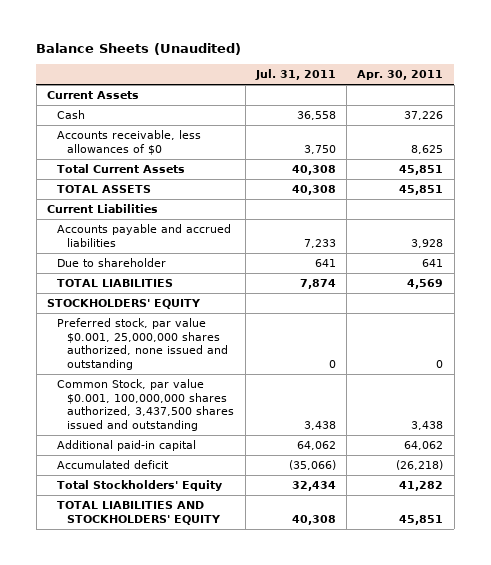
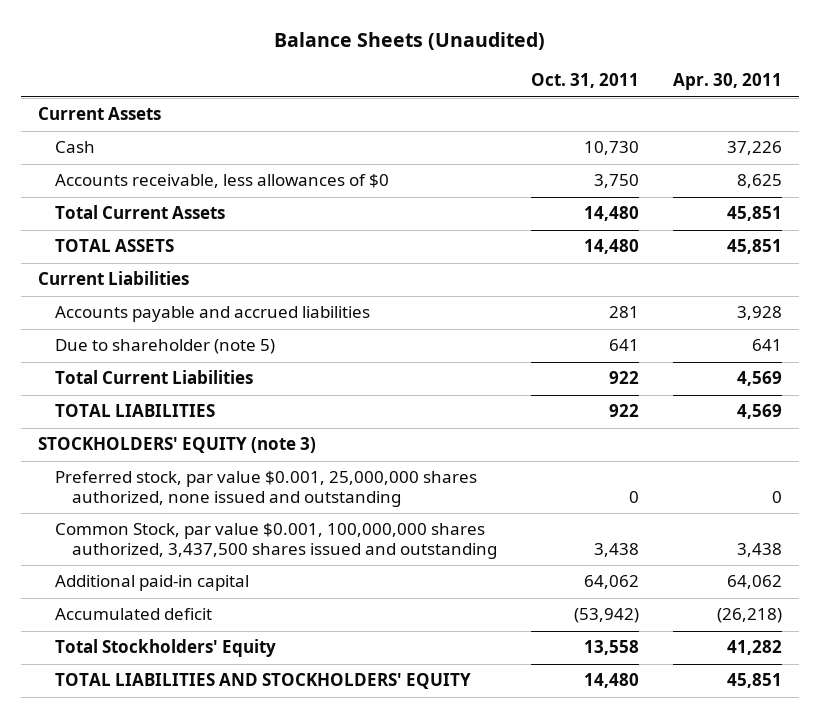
[254,69,336,81] Jul. 31, 2011 -> none
none -> [530,73,639,89] Oct. 31, 2011
[57,257,167,267] Due to shareholder -> [54,339,275,355] Due to shareholder (note 5)
none -> [54,370,253,385] Total Current Liabilities
[47,298,202,309] STOCKHOLDERS' EQUITY -> [38,437,317,454] STOCKHOLDERS' EQUITY (note 3)

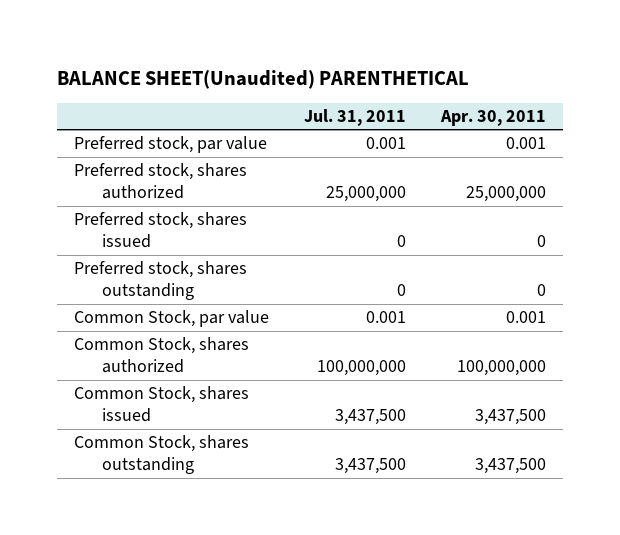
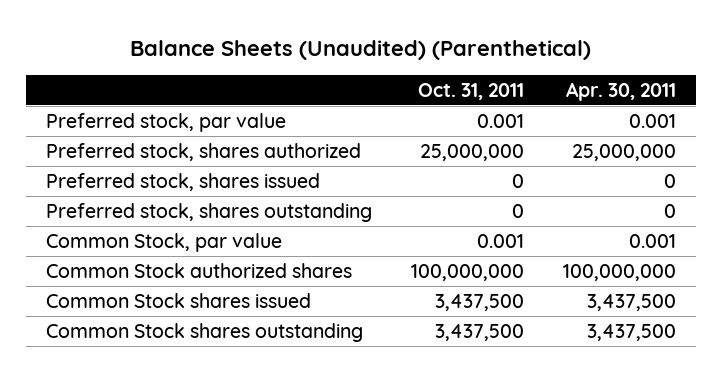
[57,69,470,89] BALANCE SHEET(Unaudited) PARENTHETICAL -> [129,39,591,60] Balance Sheets (Unaudited) (Parenthetical)
[304,108,407,126] Jul. 31, 2011 -> none
none -> [417,82,524,100] Oct. 31, 2011
[74,337,250,374] Common Stock, shares authorized -> [45,262,352,278] Common Stock authorized shares
[74,386,250,423] Common Stock, shares issued -> [45,292,311,308] Common Stock shares issued
[74,435,250,475] Common Stock, shares outstanding -> [45,322,363,342] Common Stock shares outstanding

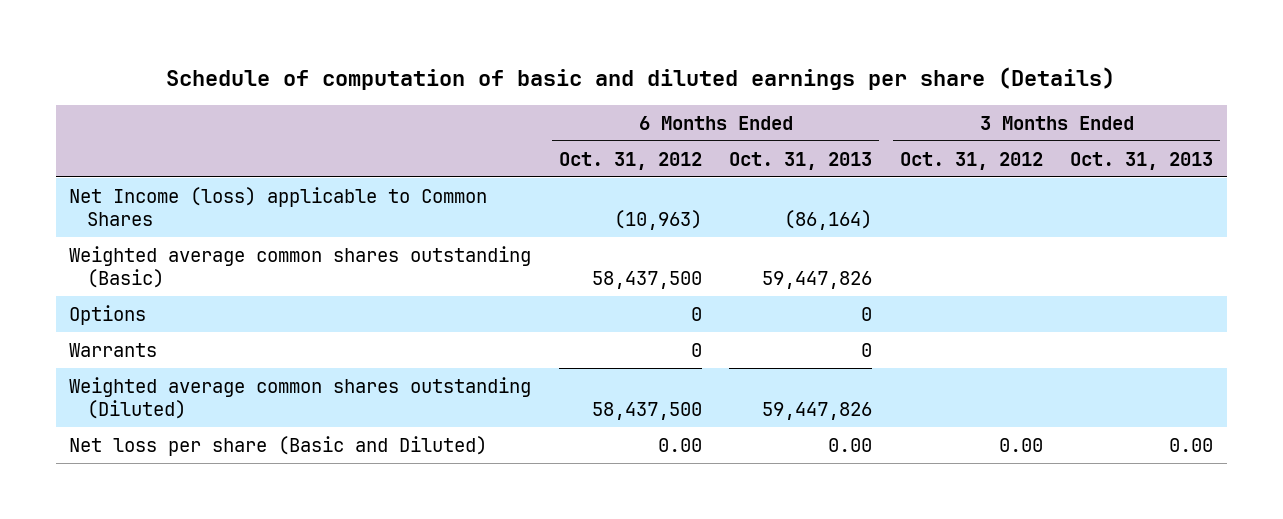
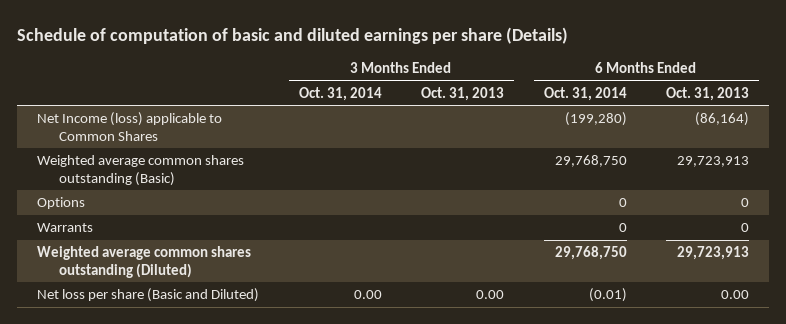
[558,151,702,170] Oct. 31, 2012 -> none
[899,151,1043,170] Oct. 31, 2012 -> none
none -> [298,86,382,101] Oct. 31, 2014
none -> [543,86,627,101] Oct. 31, 2014
[762,270,873,289] 59,447,826 -> [677,156,750,168] 29,723,913
[762,401,873,420] 59,447,826 -> [677,246,750,261] 29,723,913

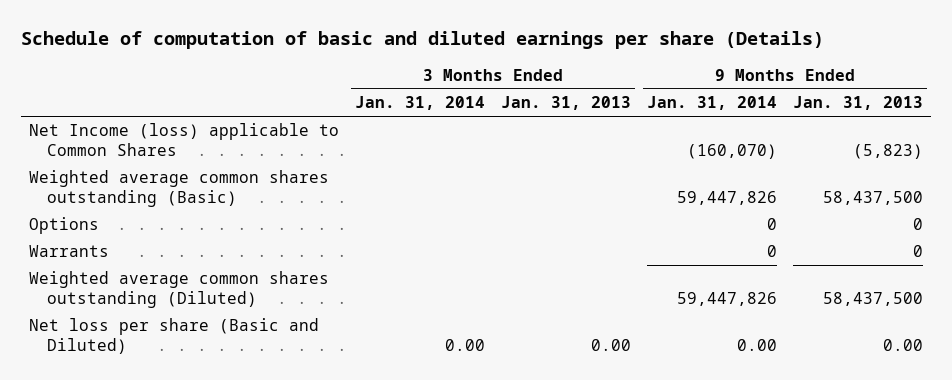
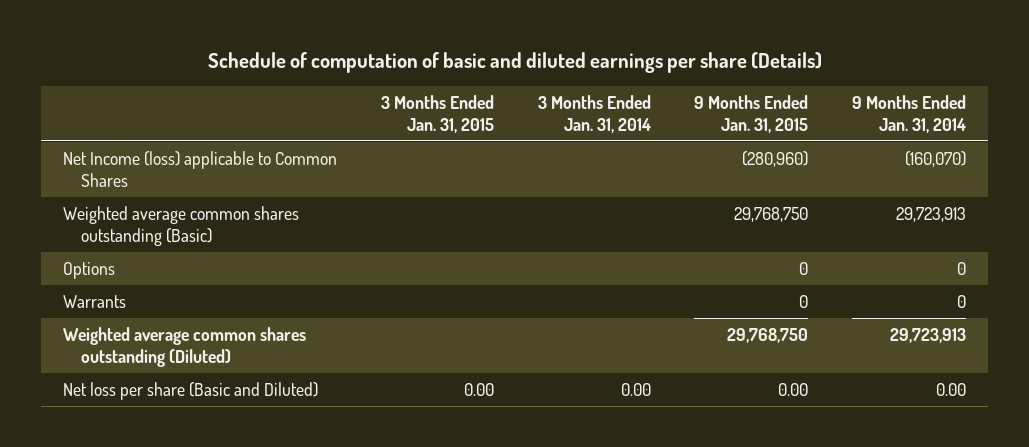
[500,96,631,111] Jan. 31, 2013 -> none
[793,96,924,111] Jan. 31, 2013 -> none
none -> [380,94,494,133] 3 Months Ended Jan. 31, 2015
none -> [694,94,809,133] 9 Months Ended Jan. 31, 2015
[677,190,778,205] 59,447,826 -> [896,206,967,222] 29,723,913
[677,291,778,306] 59,447,826 -> [890,327,967,343] 29,723,913

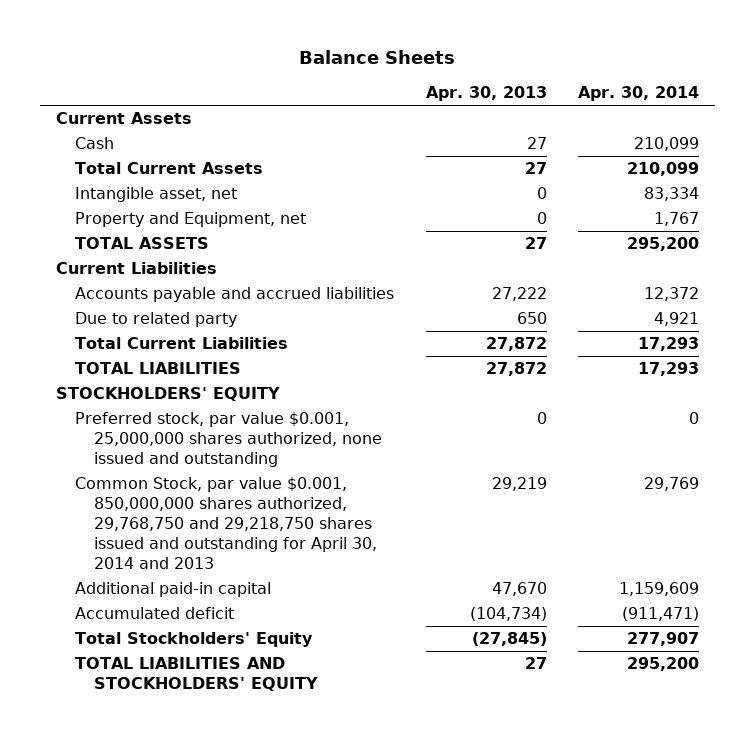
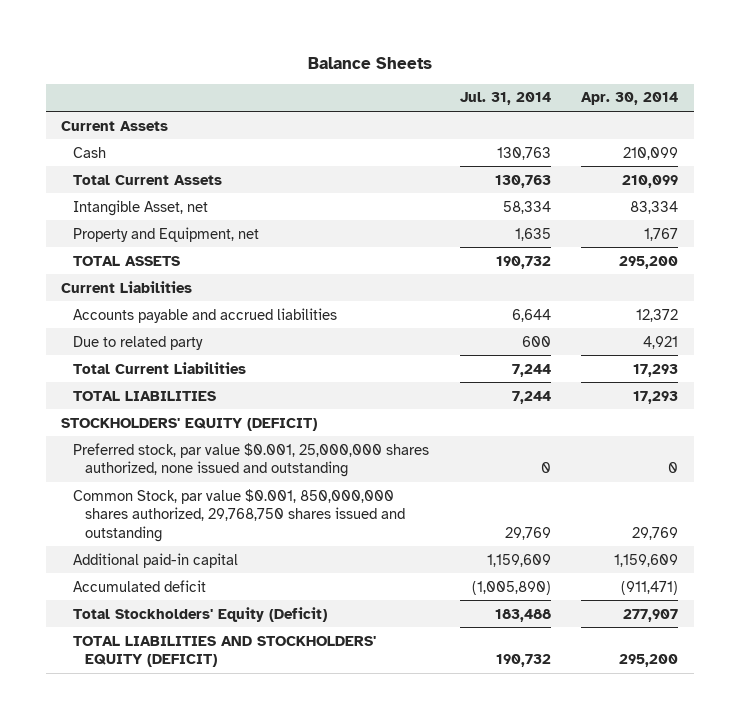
[425,86,547,102] Apr. 30, 2013 -> none
none -> [459,92,551,106] Jul. 31, 2014
[74,187,237,203] Intangible asset, net -> [73,199,209,216] Intangible Asset, net
[55,387,280,402] STOCKHOLDERS' EQUITY -> [61,417,318,431] STOCKHOLDERS' EQUITY (DEFICIT)
[74,477,378,570] Common Stock, par value $0.001, 850,000,000 shares authorized, 29,768,750 and 29,218,750 shares issued and outstanding for April 30, 2014 and 2013 -> [73,488,406,542] Common Stock, par value $0.001, 850,000,000 shares authorized, 29,768,750 shares issued and outstanding
[74,632,313,648] Total Stockholders' Equity -> [73,606,328,622] Total Stockholders' Equity (Deficit)
[74,657,319,692] TOTAL LIABILITIES AND STOCKHOLDERS' EQUITY -> [73,635,377,668] TOTAL LIABILITIES AND STOCKHOLDERS' EQUITY (DEFICIT)

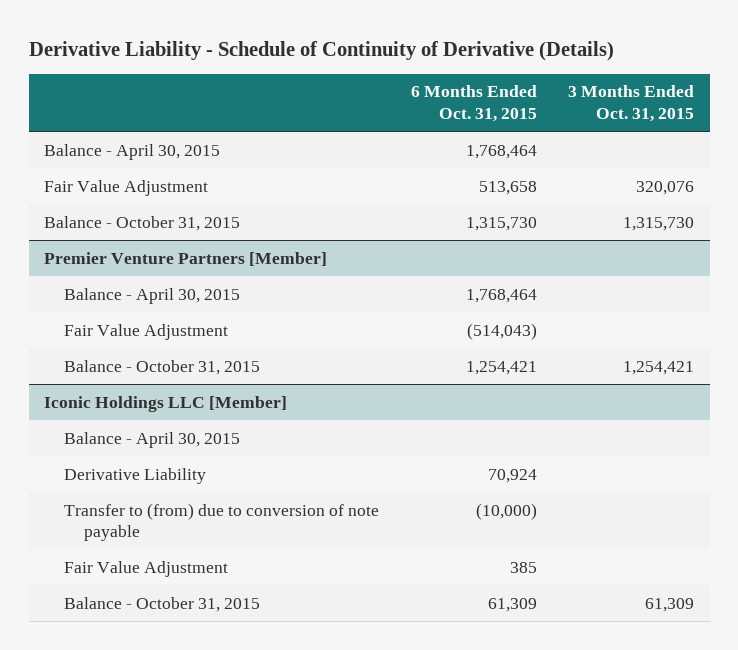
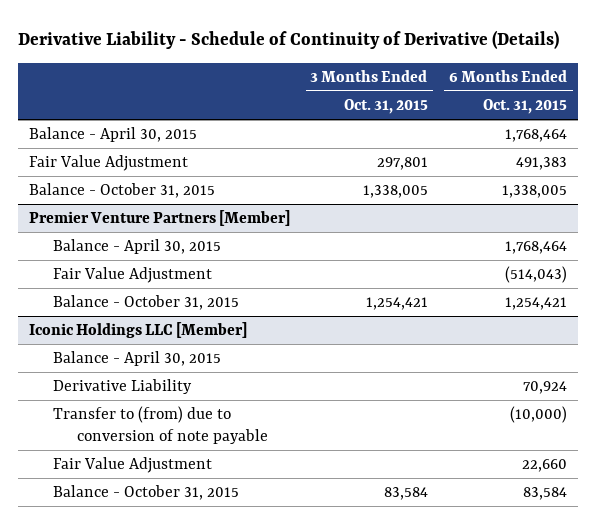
[478,180,537,195] 513,658 -> [516,157,568,171] 491,383
[635,180,694,195] 320,076 -> [376,157,428,171] 297,801
[465,216,537,231] 1,315,730 -> [502,185,568,199] 1,338,005
[622,216,694,231] 1,315,730 -> [362,185,428,199] 1,338,005
[509,561,537,573] 385 -> [522,459,568,473] 22,660
[487,597,537,612] 61,309 -> [523,487,568,501] 83,584
[644,597,694,612] 61,309 -> [383,487,428,501] 83,584

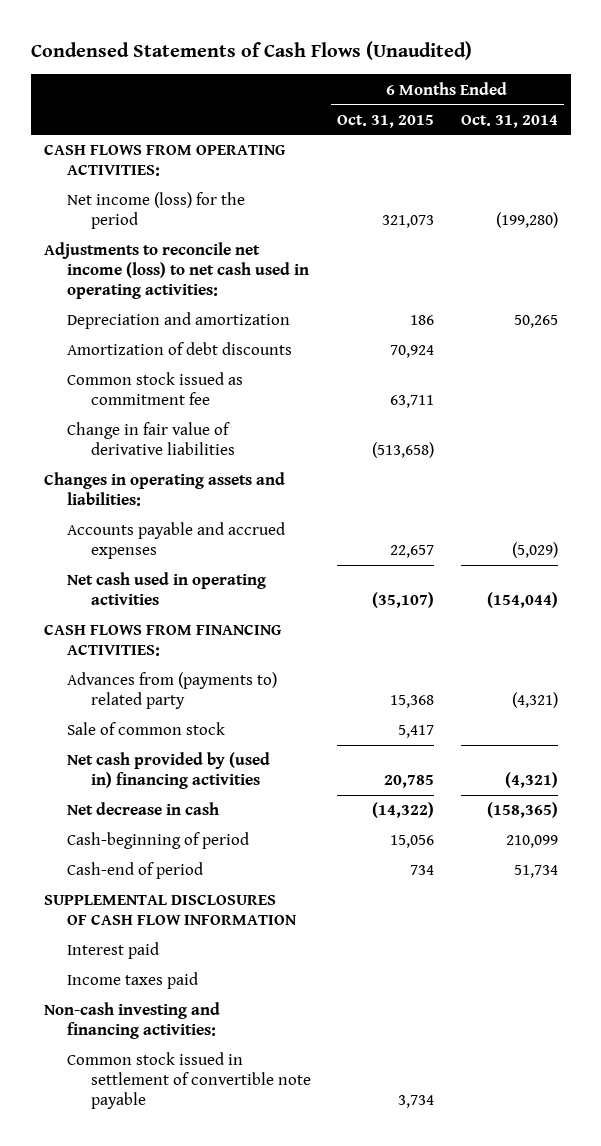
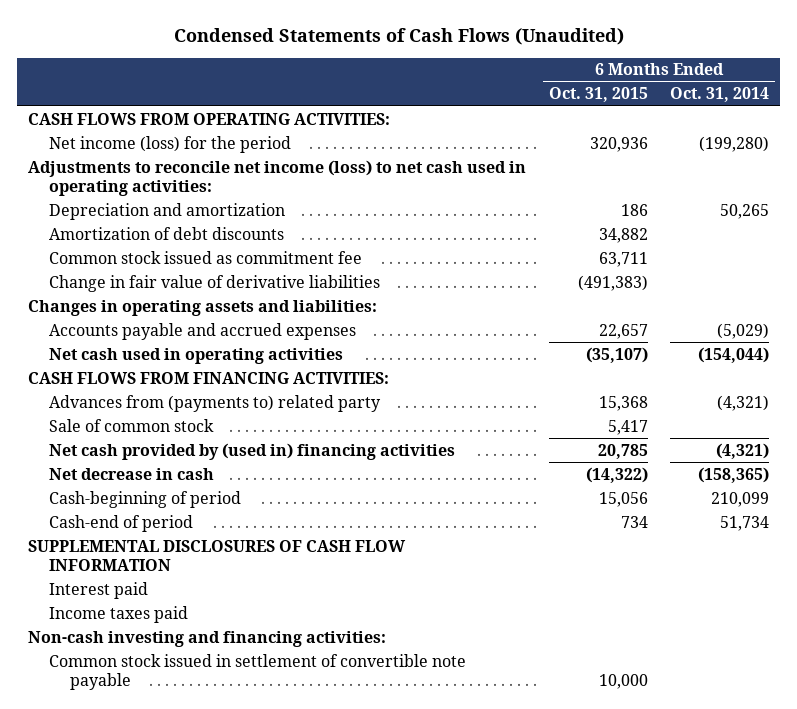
[382,215,435,229] 321,073 -> [589,136,648,152] 320,936
[390,345,435,359] 70,924 -> [598,227,648,243] 34,882
[372,442,435,459] (513,658) -> [577,274,648,291] (491,383)
[398,1094,435,1108] 3,734 -> [598,673,648,689] 10,000

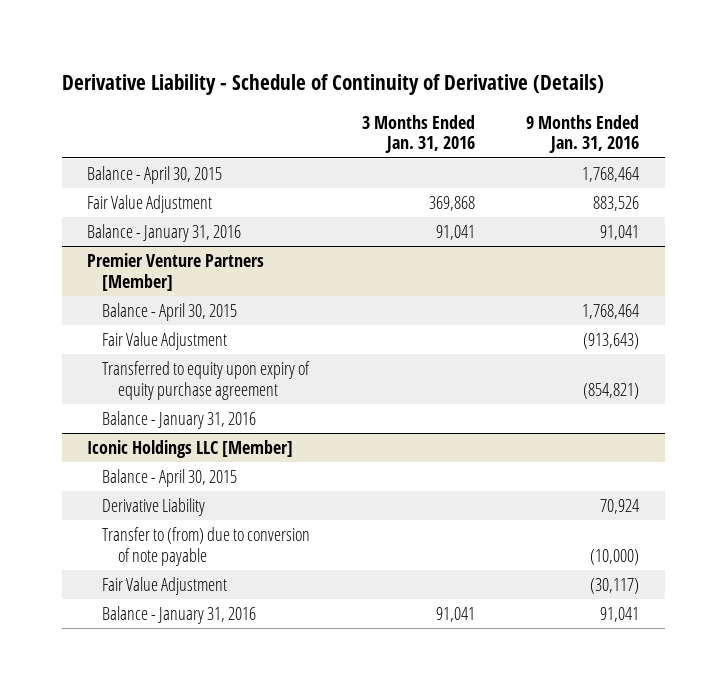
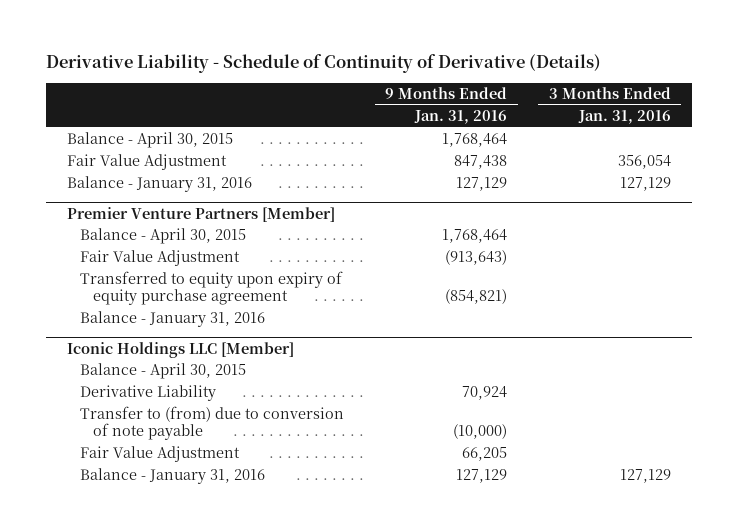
[428,196,475,212] 369,868 -> [617,155,671,170] 356,054
[592,196,639,212] 883,526 -> [454,155,508,170] 847,438
[435,225,475,241] 91,041 -> [619,177,671,192] 127,129
[599,225,639,241] 91,041 -> [456,177,508,192] 127,129
[589,578,639,595] (30,117) -> [462,447,508,462] 66,205
[435,607,475,623] 91,041 -> [619,469,671,484] 127,129
[599,607,639,623] 91,041 -> [456,469,508,484] 127,129

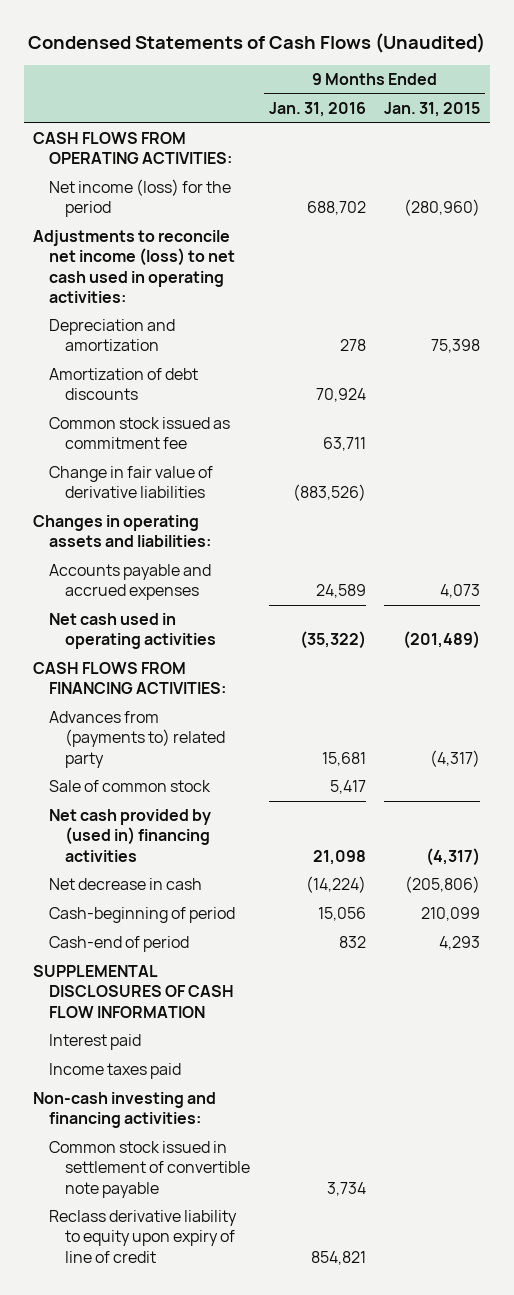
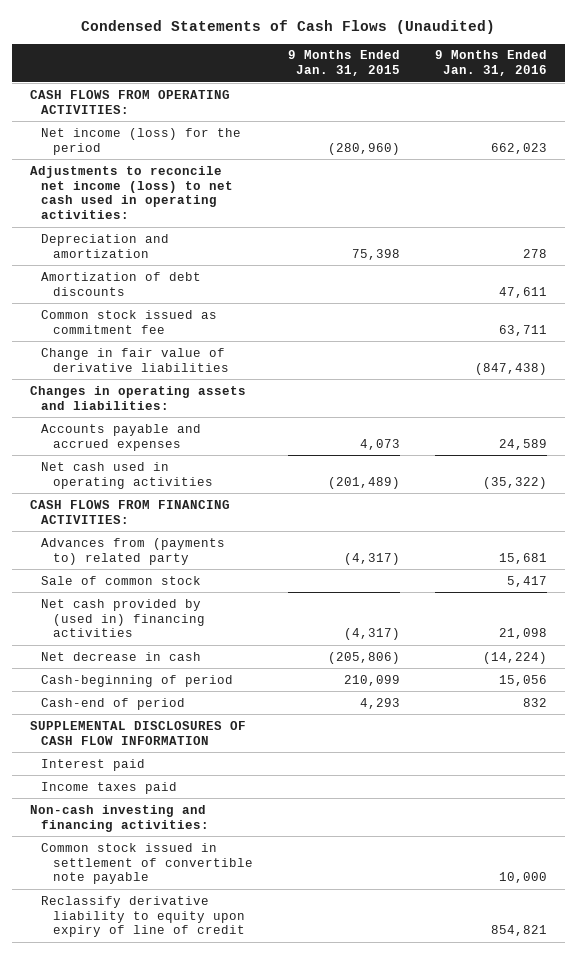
[306,201,366,216] 688,702 -> [491,142,548,154] 662,023
[315,388,366,403] 70,924 -> [499,286,548,298] 47,611
[292,484,366,502] (883,526) -> [475,362,548,375] (847,438)
[326,1181,366,1196] 3,734 -> [499,872,548,884] 10,000
[49,1210,238,1263] Reclass derivative liability to equity upon expiry of line of credit -> [41,895,245,938] Reclassify derivative liability to equity upon expiry of line of credit

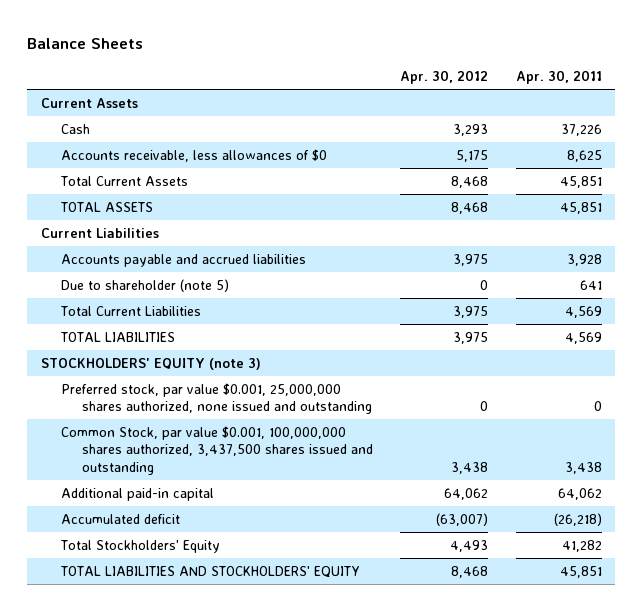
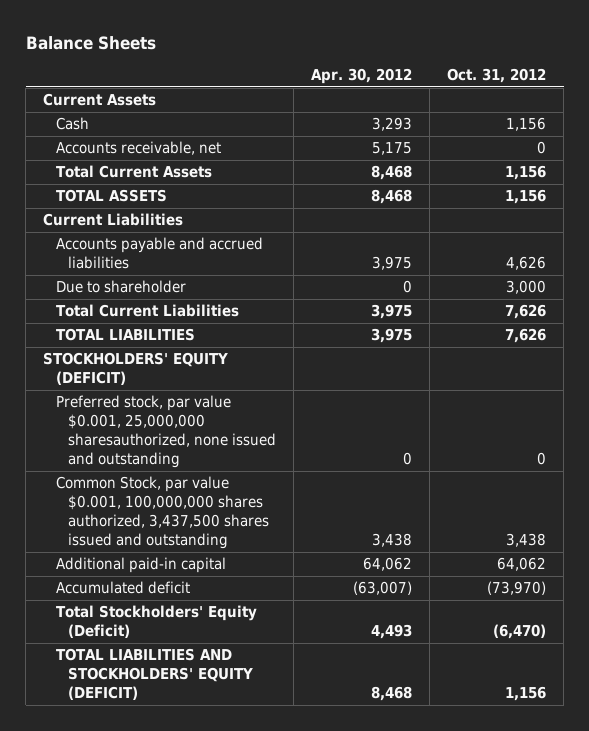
[515,70,602,85] Apr. 30, 2011 -> none
none -> [447,68,547,84] Oct. 31, 2012
[61,148,328,162] Accounts receivable, less allowances of $0 -> [55,141,221,156] Accounts receivable, net
[61,278,230,292] Due to shareholder (note 5) -> [55,280,186,294] Due to shareholder
[41,357,262,370] STOCKHOLDERS' EQUITY (note 3) -> [43,352,229,386] STOCKHOLDERS' EQUITY (DEFICIT)
[61,382,372,415] Preferred stock, par value $0.001, 25,000,000 shares authorized, none issued and outstanding -> [55,395,276,469] Preferred stock, par value $0.001, 25,000,000 sharesauthorized, none issued and outstanding
[60,539,221,553] Total Stockholders' Equity -> [55,605,257,639] Total Stockholders' Equity (Deficit)
[60,565,361,578] TOTAL LIABILITIES AND STOCKHOLDERS' EQUITY -> [55,648,253,701] TOTAL LIABILITIES AND STOCKHOLDERS' EQUITY (DEFICIT)

